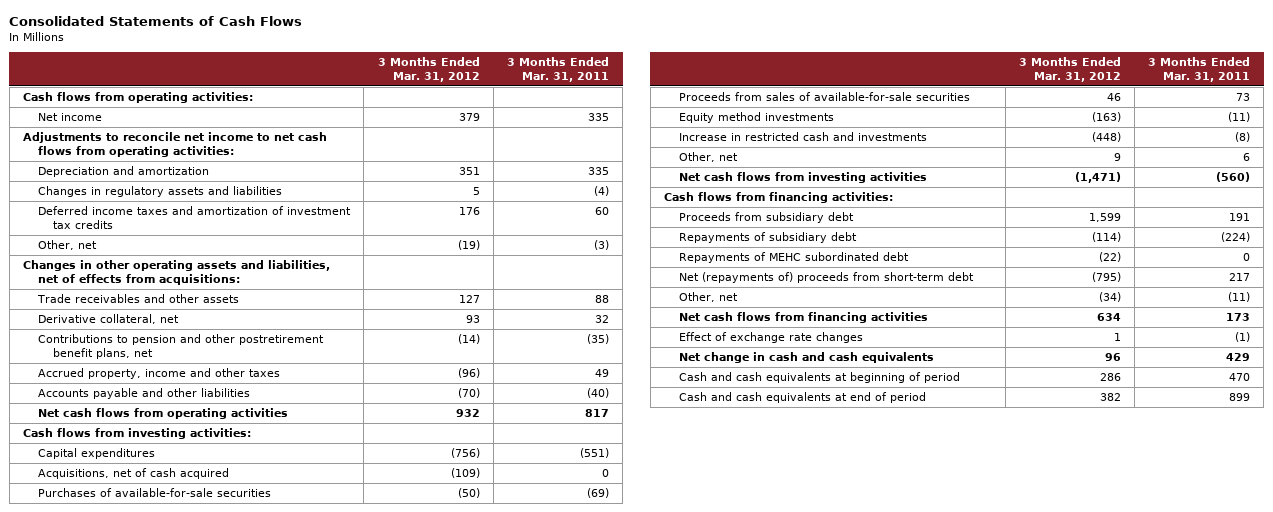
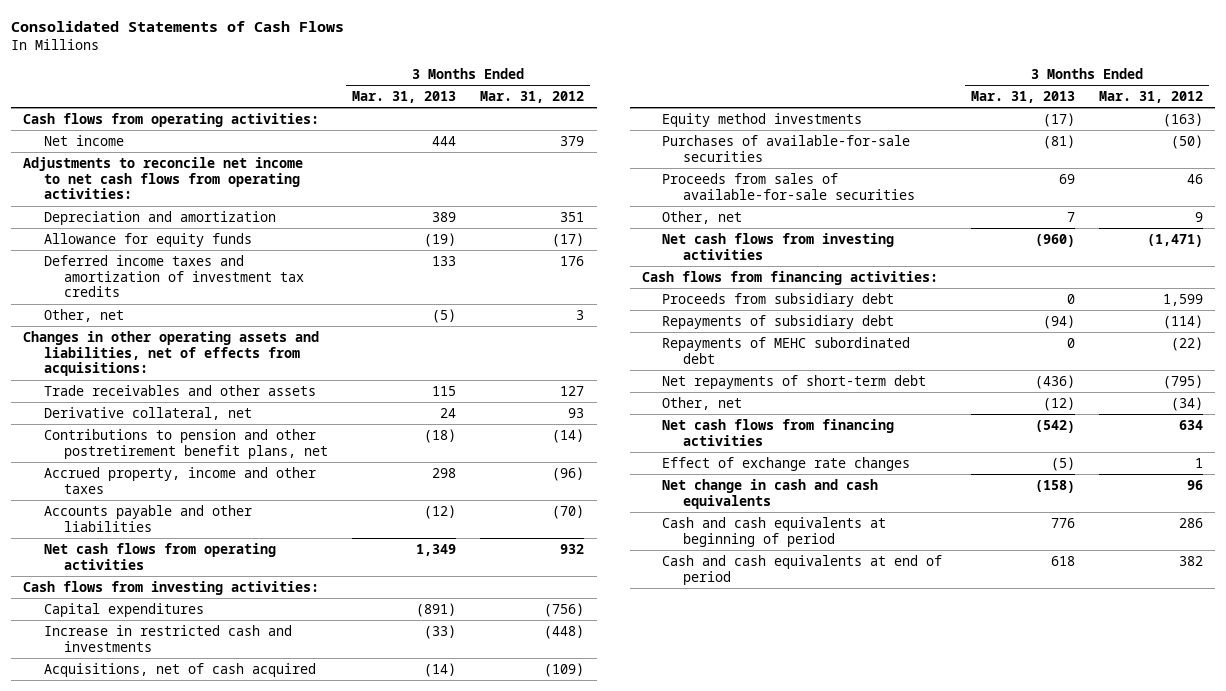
[506,57,609,83] 3 Months Ended Mar. 31, 2011 -> none
none -> [352,91,457,104] Mar. 31, 2013
[38,185,283,197] Changes in regulatory assets and liabilities -> none
none -> [43,232,252,247] Allowance for equity funds
[457,239,480,250] (19) -> [576,309,585,320] 3
[679,131,928,141] Increase in restricted cash and investments -> [43,624,292,652] Increase in restricted cash and investments
[679,111,835,123] Equity method investments -> [662,112,863,127] Equity method investments
[679,271,975,283] Net (repayments of) proceeds from short-term debt -> [662,374,927,389] Net repayments of short-term debt

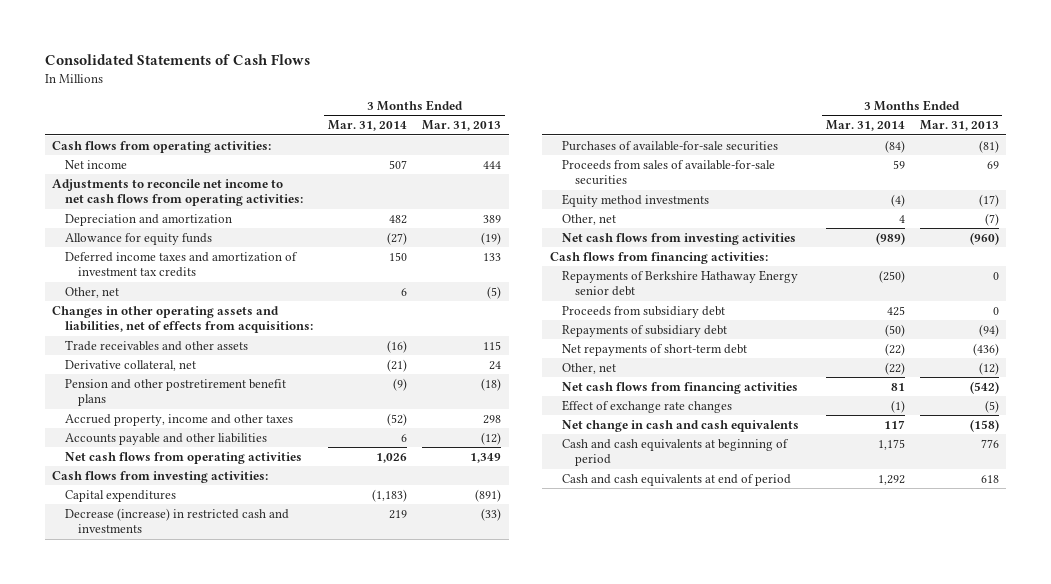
[480,91,585,104] Mar. 31, 2012 -> none
none -> [328,120,408,132] Mar. 31, 2014
[43,428,329,459] Contributions to pension and other postretirement benefit plans, net -> [65,378,287,407] Pension and other postretirement benefit plans
[43,662,316,677] Acquisitions, net of cash acquired -> none
[43,624,292,652] Increase in restricted cash and investments -> [65,507,290,534] Decrease (increase) in restricted cash and investments
[662,112,863,127] Equity method investments -> [562,193,710,207] Equity method investments
[1066,211,1075,222] 7 -> [984,212,999,226] (7)
none -> [562,269,799,297] Repayments of Berkshire Hathaway Energy senior debt
[662,336,911,364] Repayments of MEHC subordinated debt -> none

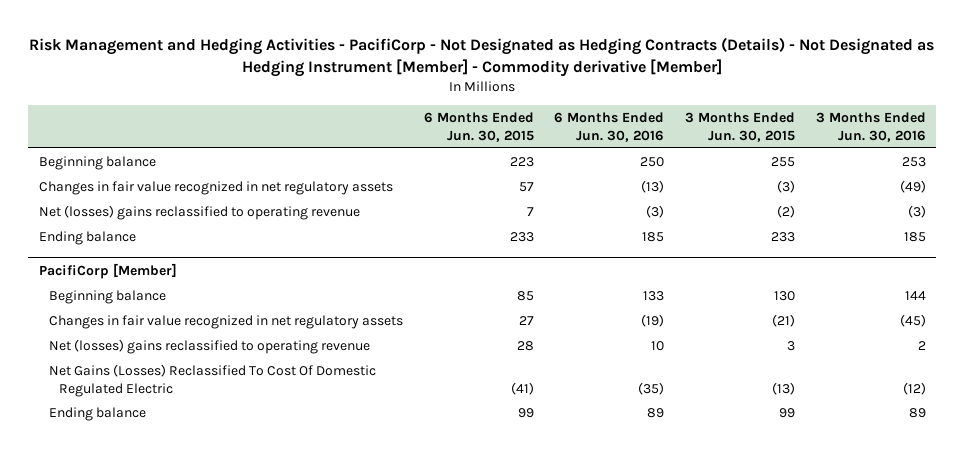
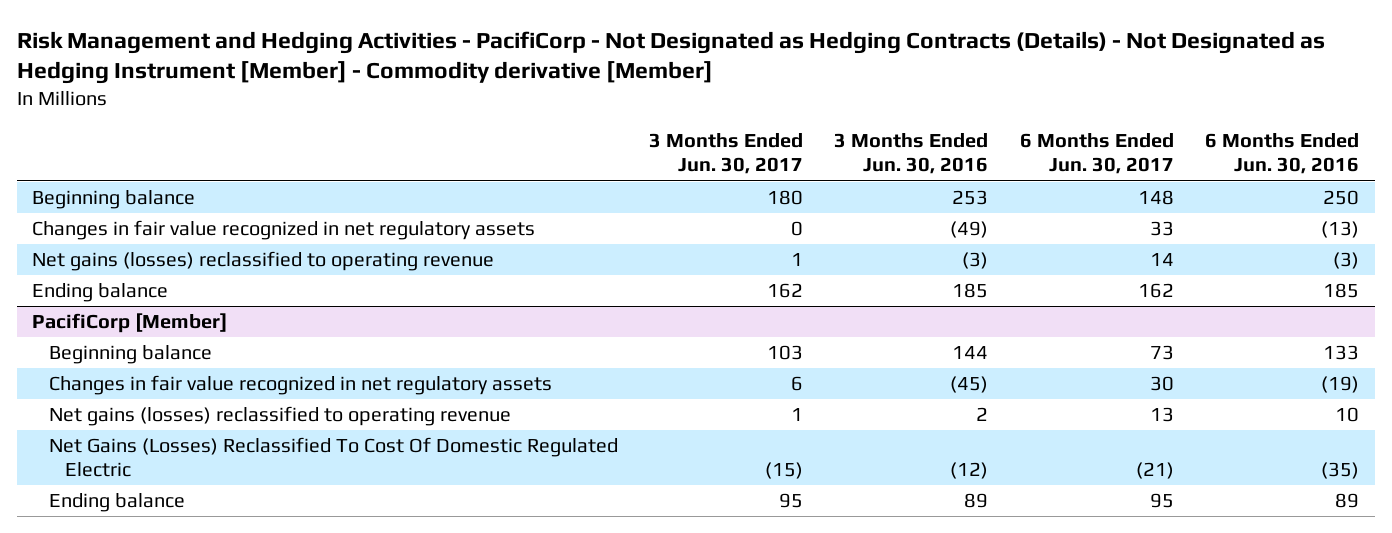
[423,111,534,142] 6 Months Ended Jun. 30, 2015 -> none
[685,111,796,142] 3 Months Ended Jun. 30, 2015 -> none
none -> [648,133,803,175] 3 Months Ended Jun. 30, 2017
none -> [1019,133,1174,175] 6 Months Ended Jun. 30, 2017
[38,204,360,220] Net (losses) gains reclassified to operating revenue -> [32,251,495,272] Net gains (losses) reclassified to operating revenue
[48,338,370,354] Net (losses) gains reclassified to operating revenue -> [48,406,511,427] Net gains (losses) reclassified to operating revenue

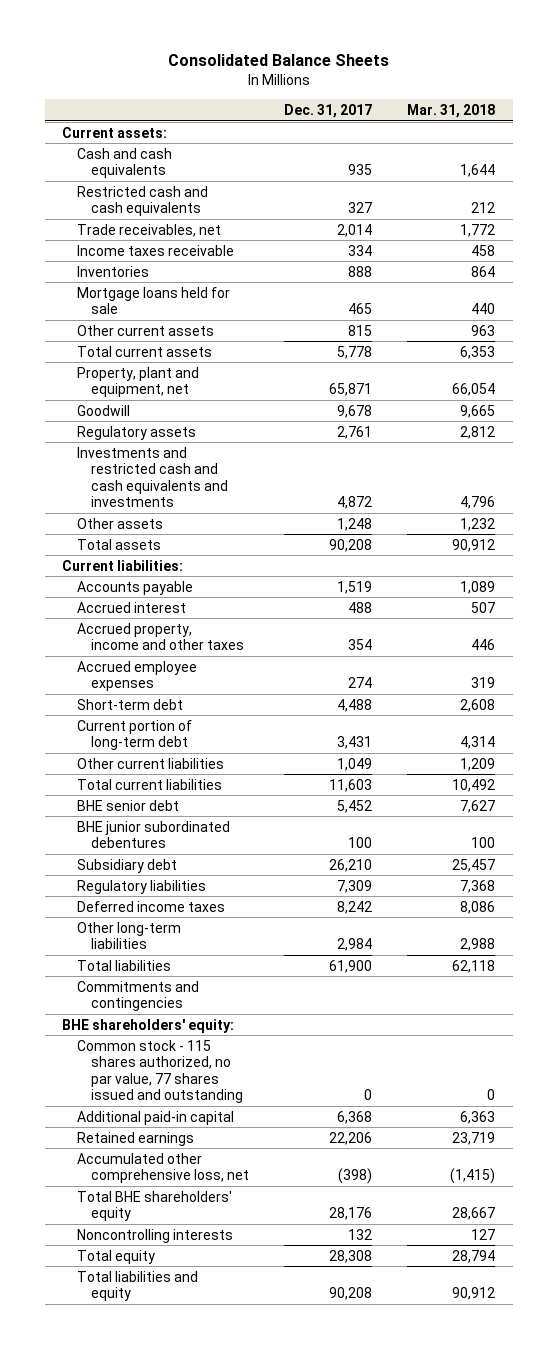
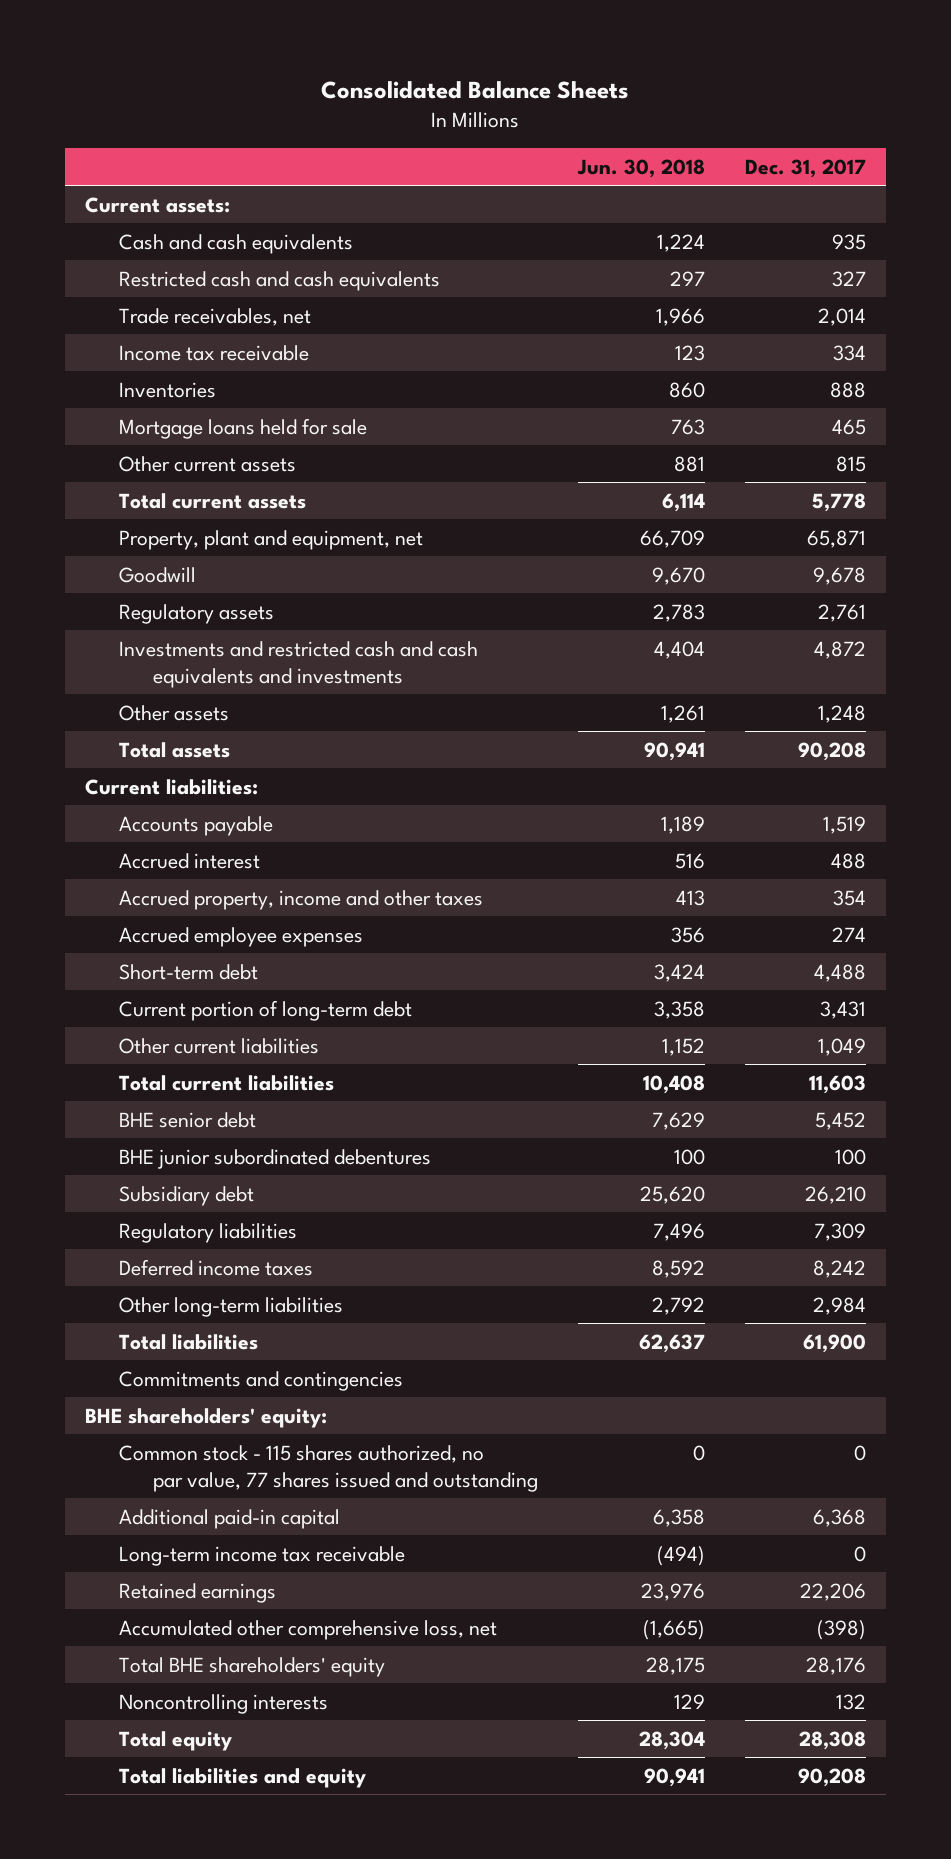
[407,103,496,118] Mar. 31, 2018 -> none
none -> [577,158,706,178] Jun. 30, 2018
[76,244,234,256] Income taxes receivable -> [119,344,310,361] Income tax receivable
none -> [119,1545,406,1566] Long-term income tax receivable

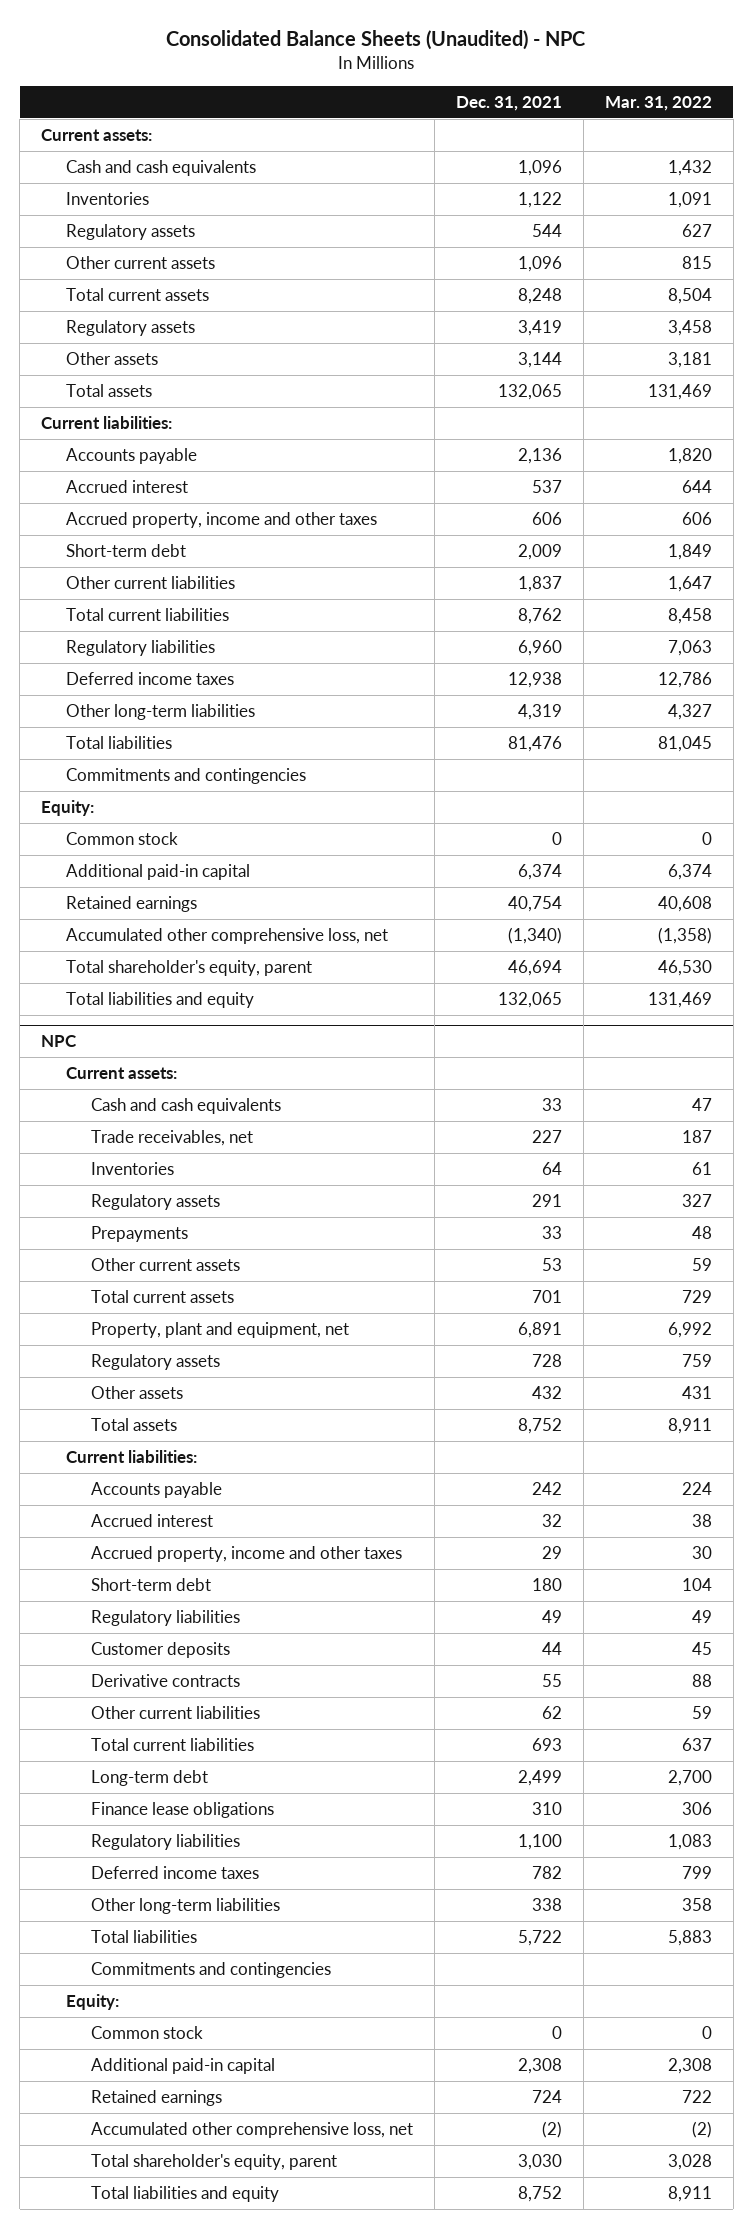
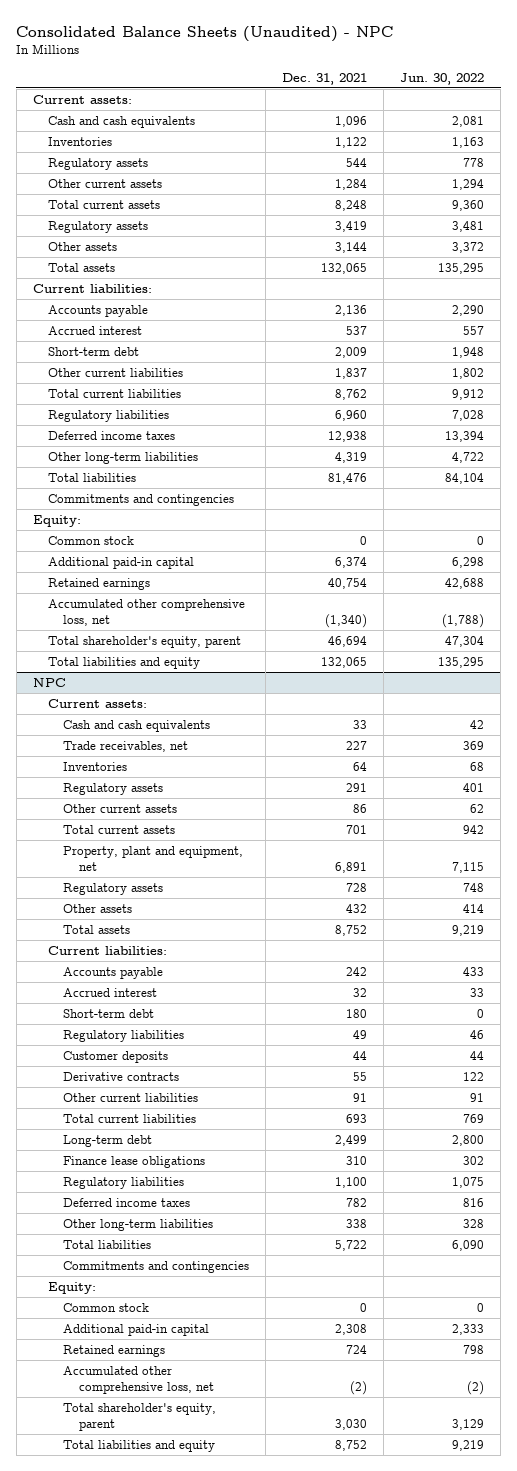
[604,95,712,111] Mar. 31, 2022 -> none
none -> [400,73,485,86] Jun. 30, 2022
[517,256,562,273] 1,096 -> [335,178,368,190] 1,284
[66,512,378,529] Accrued property, income and other taxes -> none
[91,1226,189,1243] Prepayments -> none
[541,1258,562,1272] 53 -> [353,803,368,813] 86
[91,1546,403,1563] Accrued property, income and other taxes -> none
[541,1706,562,1720] 62 -> [353,1092,368,1102] 91

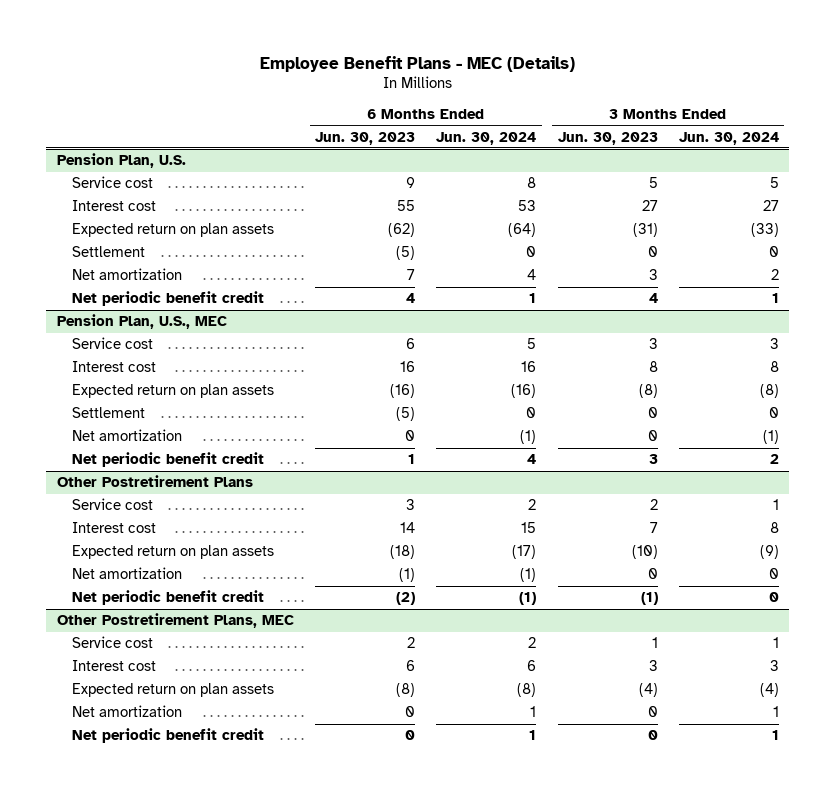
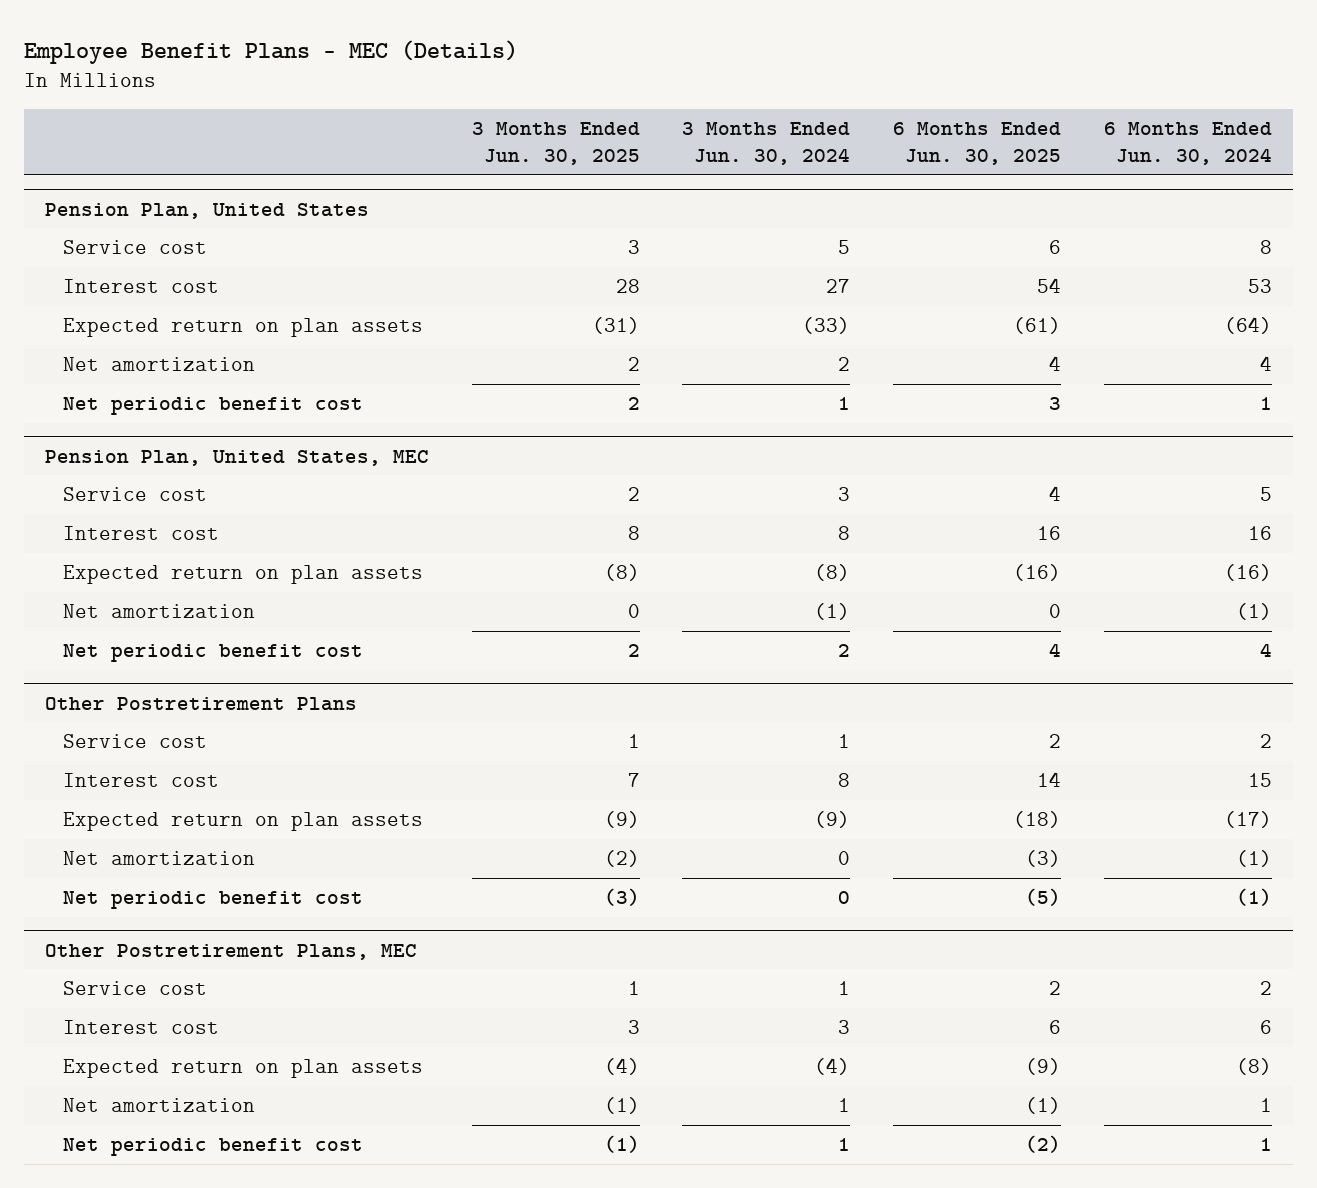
[315,131,416,145] Jun. 30, 2023 -> none
[557,131,658,145] Jun. 30, 2023 -> none
none -> [471,122,640,166] 3 Months Ended Jun. 30, 2025
none -> [892,122,1061,166] 6 Months Ended Jun. 30, 2025
[56,153,186,169] Pension Plan, U.S. -> none
none -> [44,202,369,219] Pension Plan, United States
[72,246,146,258] Settlement -> none
[56,314,227,330] Pension Plan, U.S., MEC -> none
[72,291,265,307] Net periodic benefit credit -> [63,397,364,416] Net periodic benefit cost
none -> [44,449,429,466] Pension Plan, United States, MEC
[72,407,146,419] Settlement -> none
[72,452,265,468] Net periodic benefit credit -> [63,644,364,663] Net periodic benefit cost
[72,590,265,606] Net periodic benefit credit -> [63,891,364,910] Net periodic benefit cost
[72,728,265,744] Net periodic benefit credit -> [63,1138,364,1157] Net periodic benefit cost

